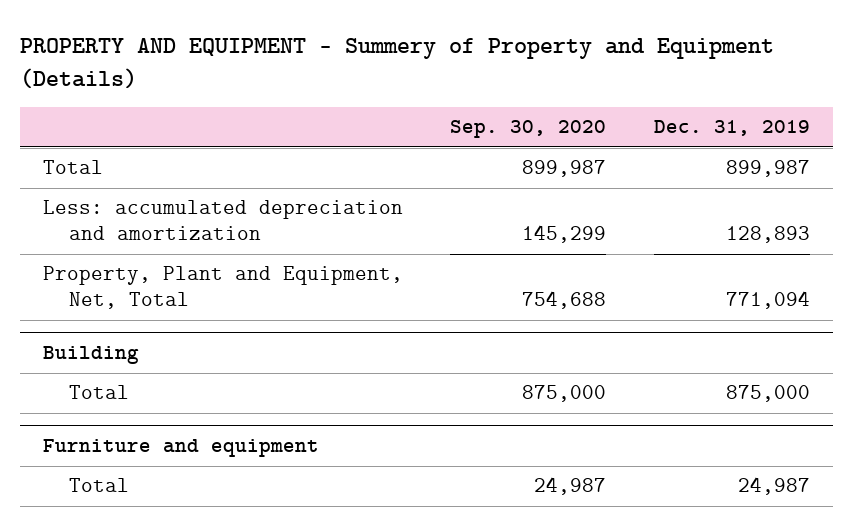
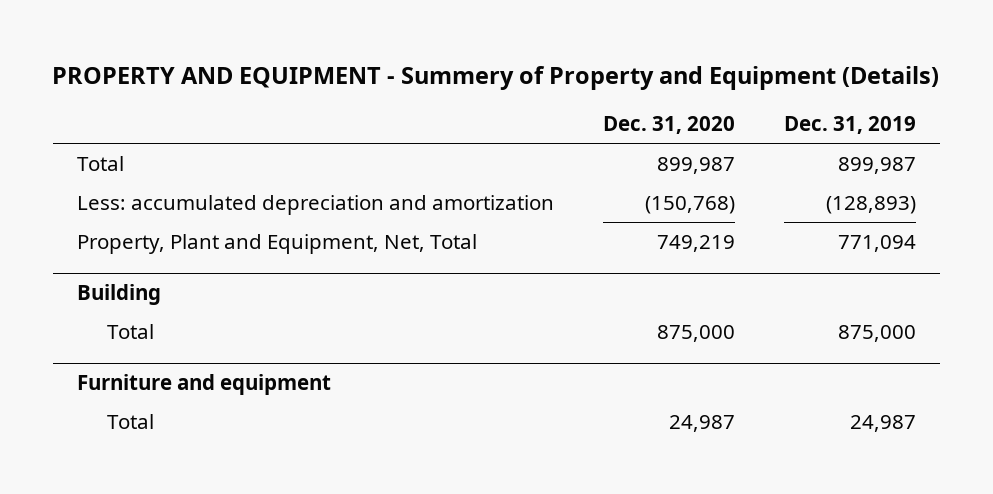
[450,120,607,139] Sep. 30, 2020 -> none
none -> [602,116,735,135] Dec. 31, 2020
[725,226,810,244] 128,893 -> [825,195,916,214] (128,893)

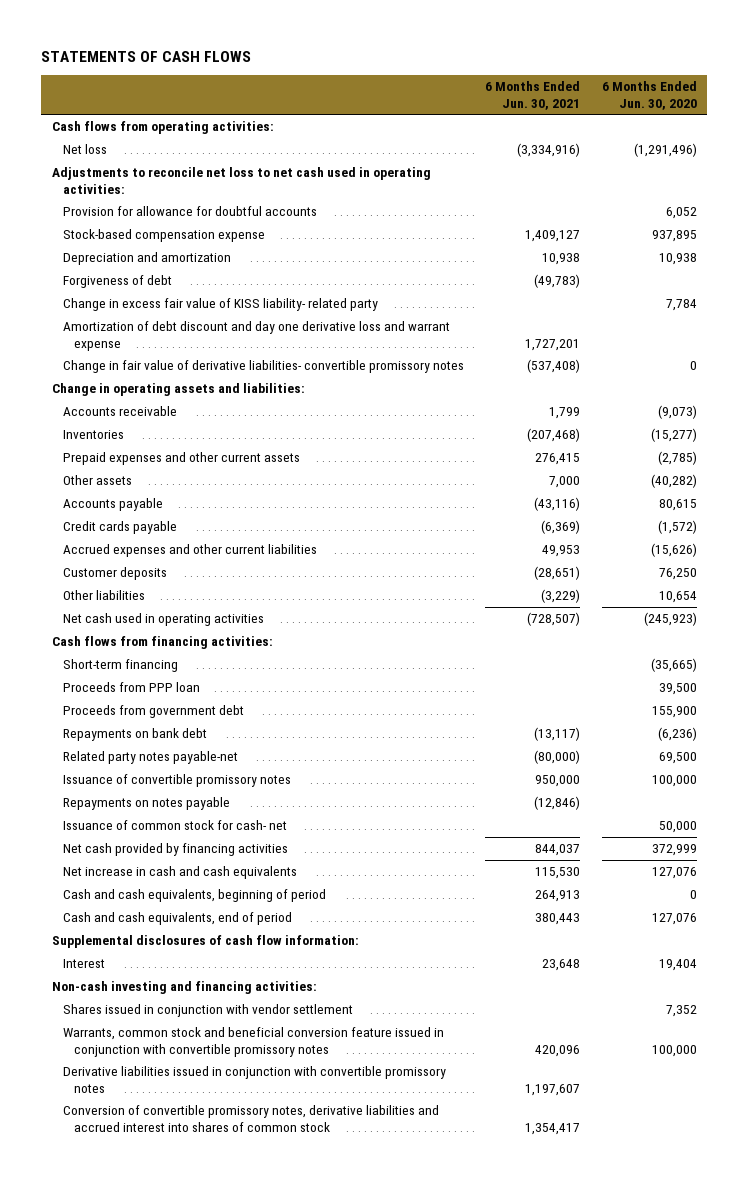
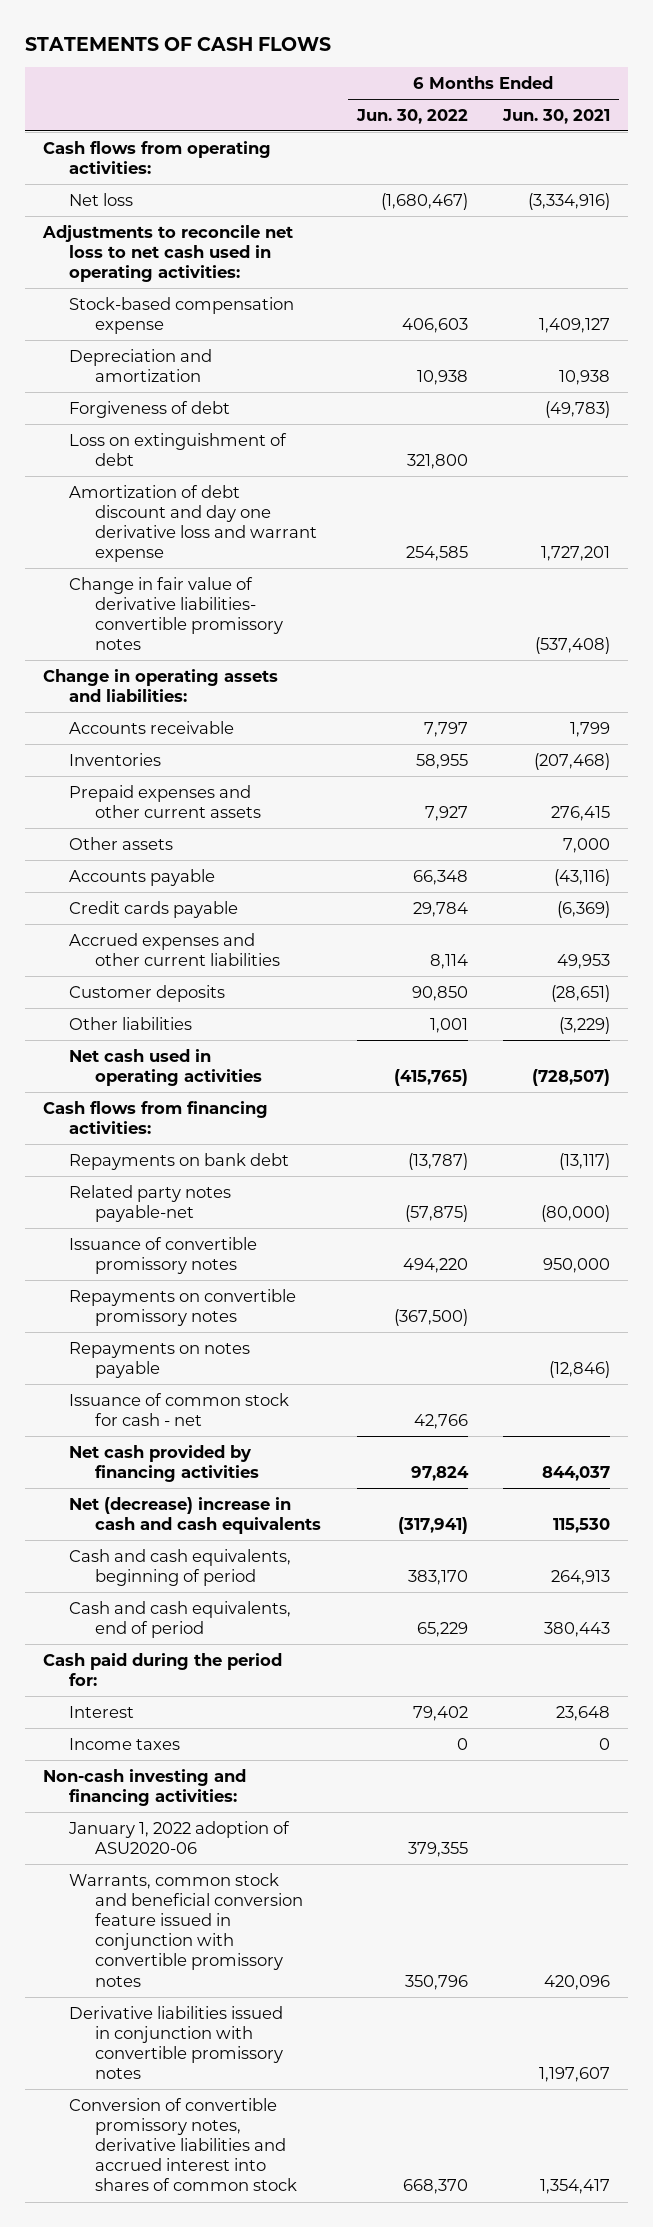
[601,81,697,110] 6 Months Ended Jun. 30, 2020 -> none
none -> [355,108,468,124] Jun. 30, 2022
[62,206,317,217] Provision for allowance for doubtful accounts -> none
[62,298,378,312] Change in excess fair value of KISS liability- related party -> none
none -> [68,432,287,466] Loss on extinguishment of debt
[62,659,178,673] Short-term financing -> none
[62,682,200,693] Proceeds from PPP loan -> none
[62,705,244,719] Proceeds from government debt -> none
none -> [68,1288,296,1326] Repayments on convertible promissory notes
[62,820,287,831] Issuance of common stock for cash- net -> [68,1392,289,1426] Issuance of common stock for cash - net
[62,866,297,880] Net increase in cash and cash equivalents -> [68,1496,321,1534] Net (decrease) increase in cash and cash equivalents
[51,935,359,949] Supplemental disclosures of cash flow information: -> none
none -> [42,1652,282,1686] Cash paid during the period for:
none -> [68,1737,180,1750] Income taxes
[62,1004,353,1018] Shares issued in conjunction with vendor settlement -> none
none -> [67,1820,290,1854] January 1, 2022 adoption of ASU2020-06

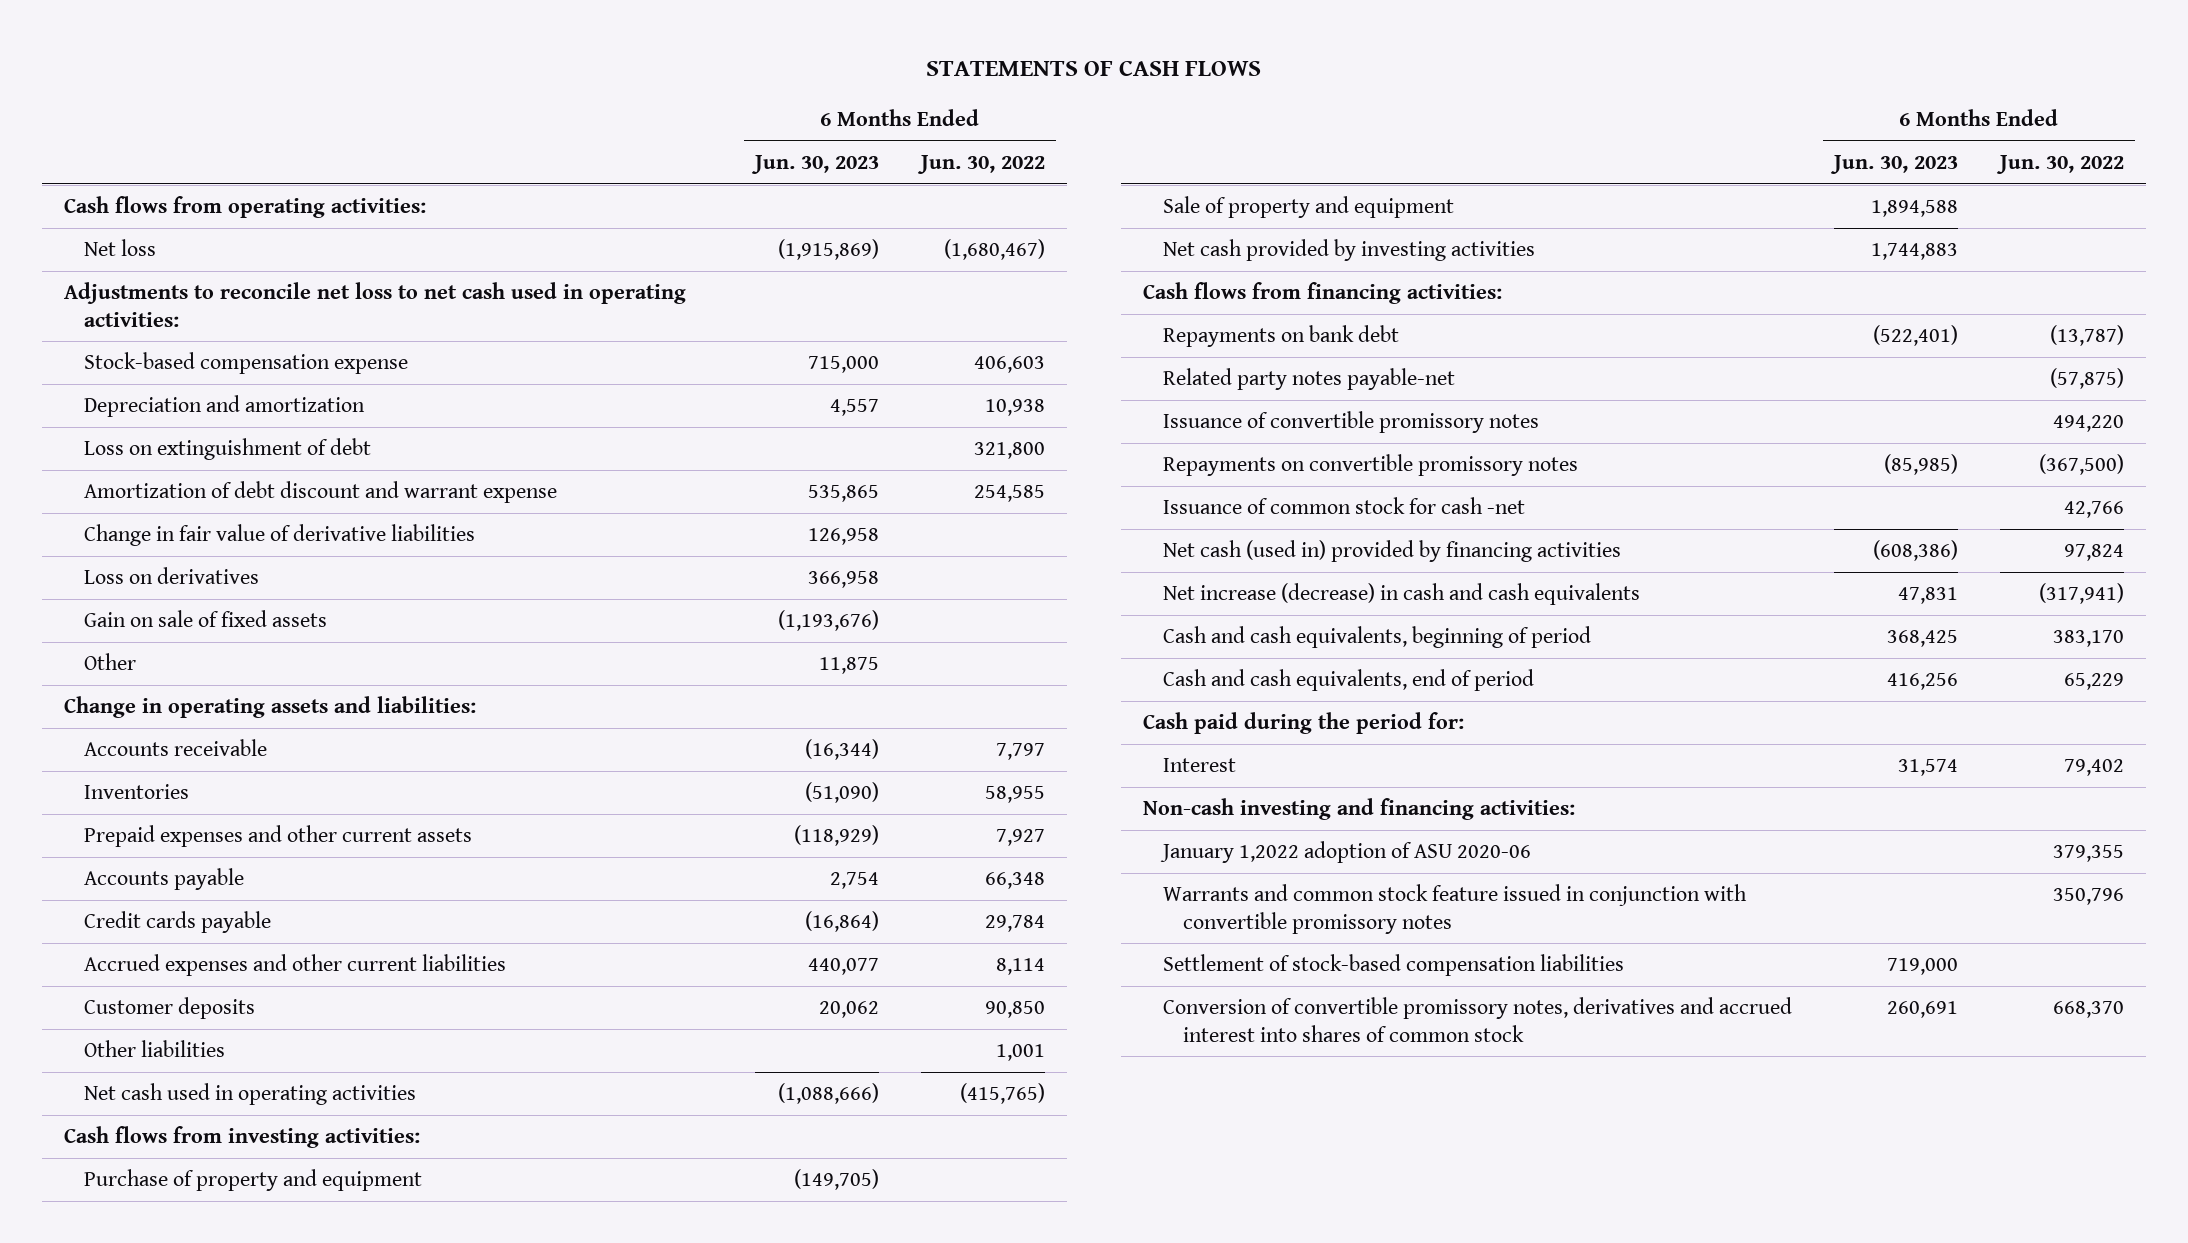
[502,108,611,124] Jun. 30, 2021 -> none
none -> [751,155,880,175] Jun. 30, 2023
[68,400,230,418] Forgiveness of debt -> none
[68,484,317,563] Amortization of debt discount and day one derivative loss and warrant expense -> [83,481,557,504] Amortization of debt discount and warrant expense
[68,576,283,651] Change in fair value of derivative liabilities- convertible promissory notes -> [83,524,475,547] Change in fair value of derivative liabilities
none -> [83,567,259,585] Loss on derivatives
none -> [83,610,327,628] Gain on sale of fixed assets
none -> [83,653,136,671] Other
[68,836,173,850] Other assets -> none
none -> [63,1126,420,1149] Cash flows from investing activities:
none -> [83,1169,422,1192] Purchase of property and equipment
none -> [1162,196,1454,219] Sale of property and equipment
none -> [1162,239,1535,262] Net cash provided by investing activities
[68,1341,250,1378] Repayments on notes payable -> none
[68,1392,289,1426] Issuance of common stock for cash - net -> [1162,497,1525,515] Issuance of common stock for cash -net
[68,1444,259,1482] Net cash provided by financing activities -> [1162,540,1621,563] Net cash (used in) provided by financing activities
[68,1496,321,1534] Net (decrease) increase in cash and cash equivalents -> [1162,583,1640,606] Net increase (decrease) in cash and cash equivalents
[68,1737,180,1750] Income taxes -> none
[68,2005,283,2080] Derivative liabilities issued in conjunction with convertible promissory notes -> none
[67,1820,290,1854] January 1, 2022 adoption of ASU2020-06 -> [1159,841,1531,864] January 1,2022 adoption of ASU 2020-06
[68,1872,303,1987] Warrants, common stock and beneficial conversion feature issued in conjunction with convertible promissory notes -> [1162,884,1747,934] Warrants and common stock feature issued in conjunction with convertible promissory notes
none -> [1162,954,1624,977] Settlement of stock-based compensation liabilities
[68,2097,297,2192] Conversion of convertible promissory notes, derivative liabilities and accrued interest into shares of common stock -> [1162,997,1792,1042] Conversion of convertible promissory notes, derivatives and accrued interest into shares of common stock

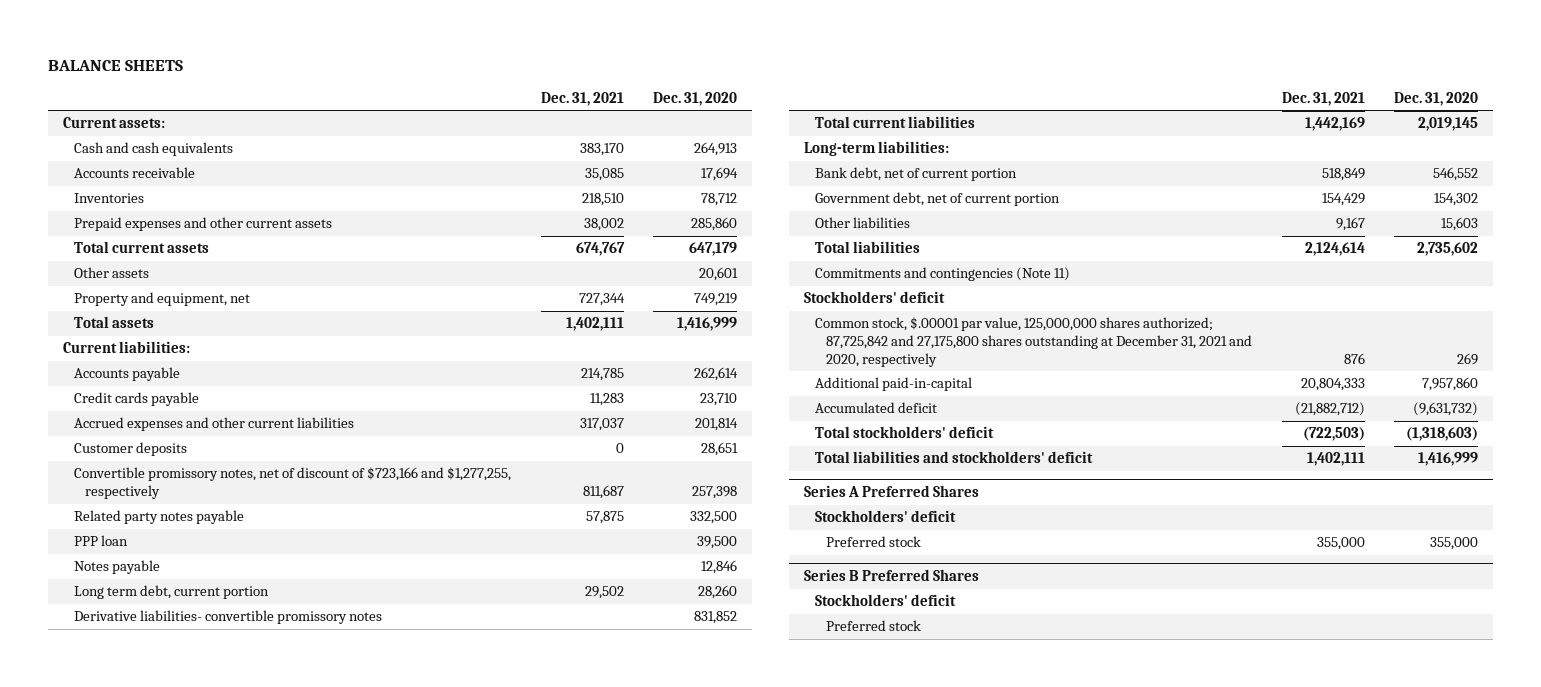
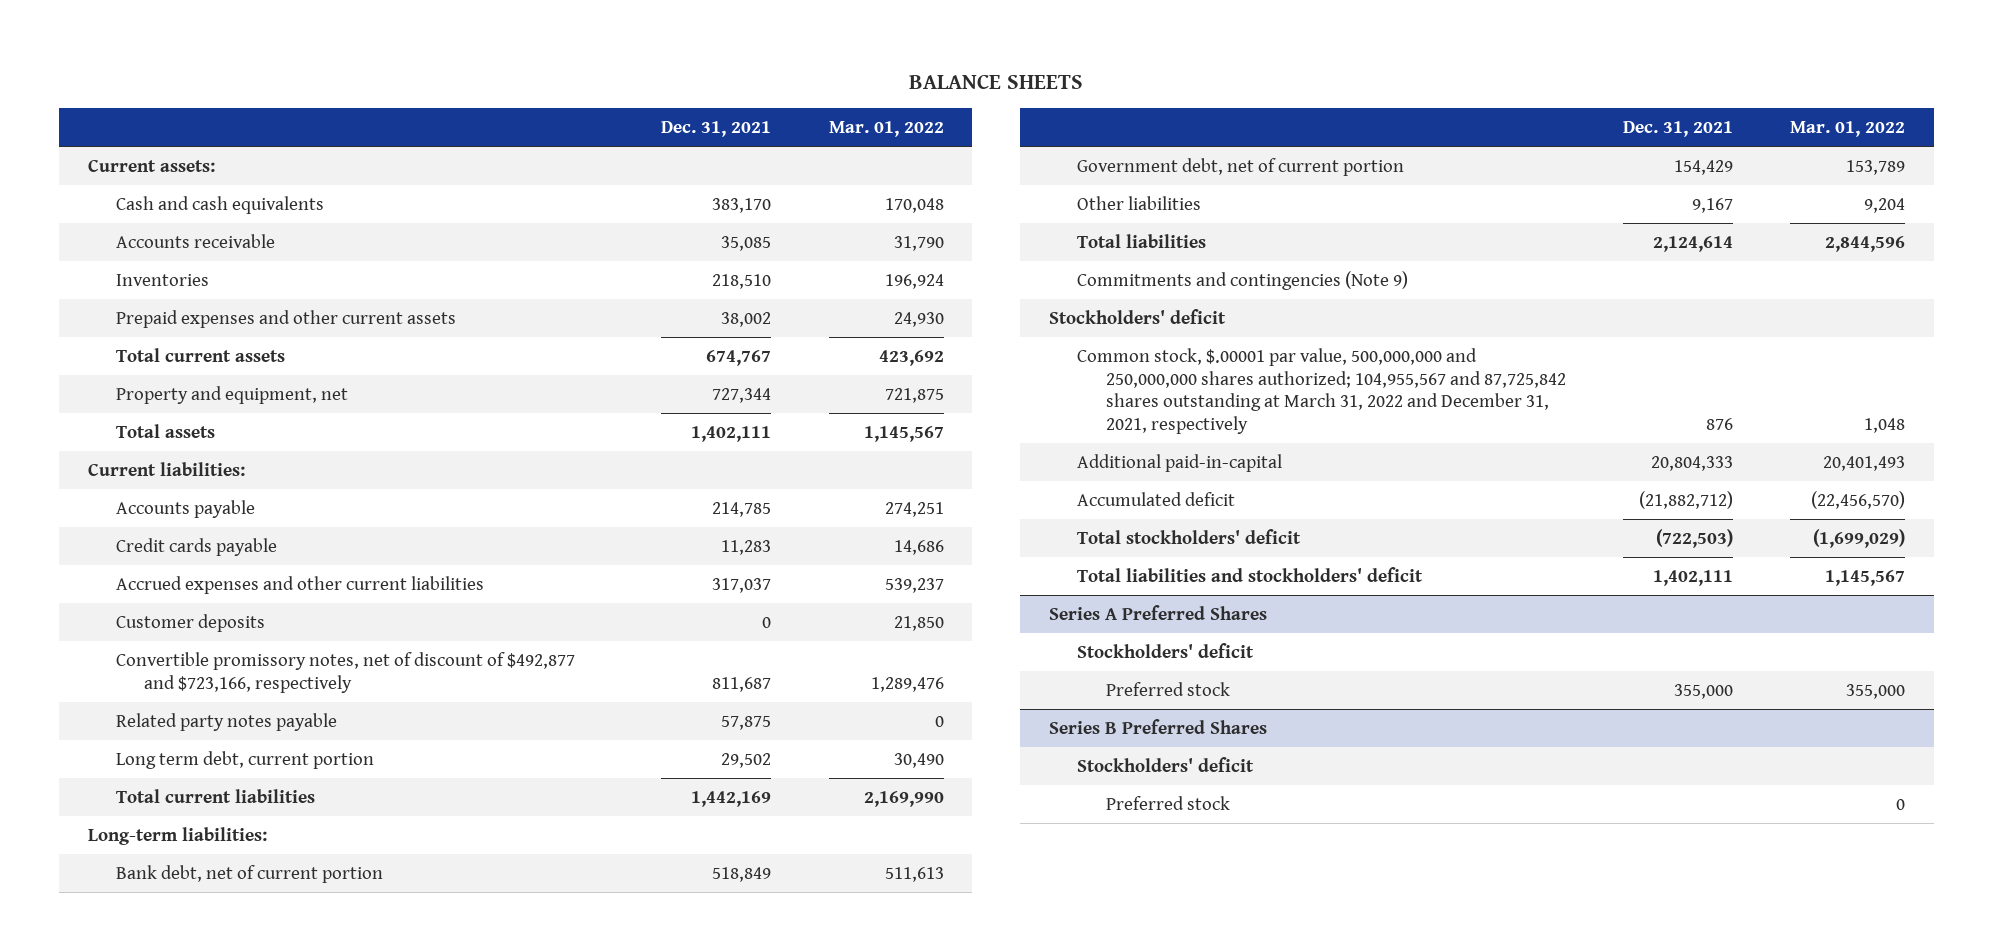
[653,91,738,106] Dec. 31, 2020 -> none
none -> [828,121,944,138] Mar. 01, 2022
[73,267,149,279] Other assets -> none
[73,467,511,500] Convertible promissory notes, net of discount of $723,166 and $1,277,255, respectively -> [115,651,575,693] Convertible promissory notes, net of discount of $492,877 and $723,166, respectively
[73,535,128,547] PPP loan -> none
[73,560,160,575] Notes payable -> none
[73,610,382,625] Derivative liabilities- convertible promissory notes -> none
[814,267,1070,282] Commitments and contingencies (Note 11) -> [1077,270,1409,290] Commitments and contingencies (Note 9)
[814,317,1252,367] Common stock, $.00001 par value, 125,000,000 shares authorized; 87,725,842 and 27,175,800 shares outstanding at December 31, 2021 and 2020, respectively -> [1077,347,1566,434] Common stock, $.00001 par value, 500,000,000 and 250,000,000 shares authorized; 104,955,567 and 87,725,842 shares outstanding at March 31, 2022 and December 31, 2021, respectively

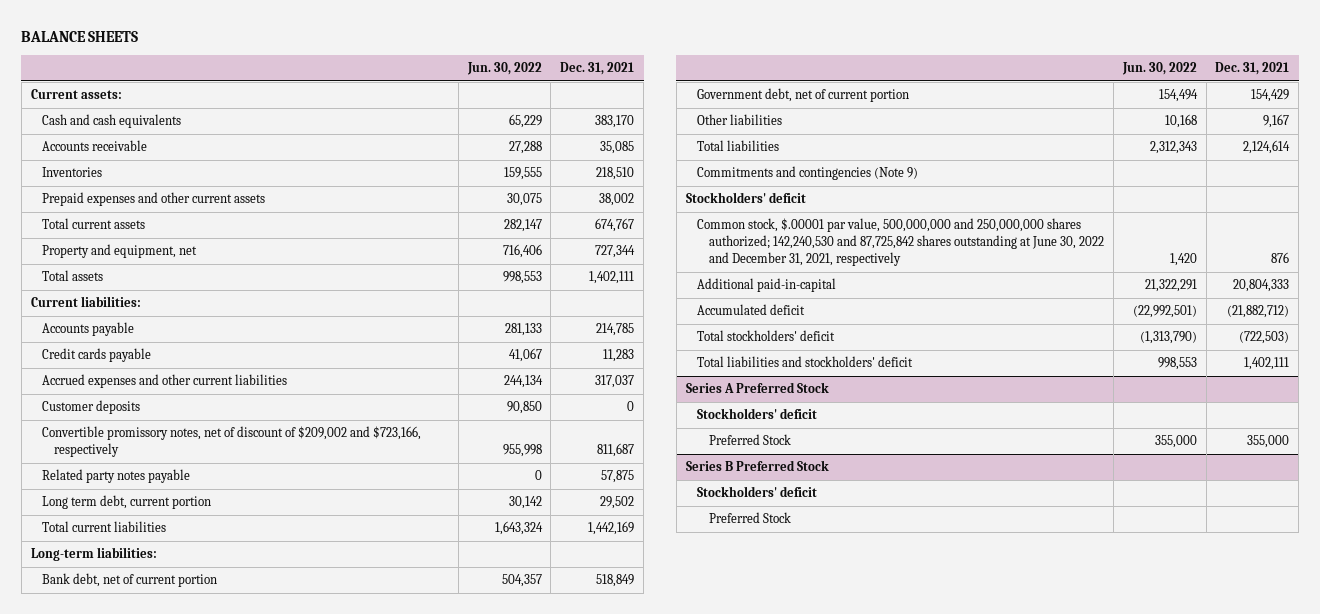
[828,121,944,138] Mar. 01, 2022 -> none
none -> [466,62,542,76] Jun. 30, 2022
[115,651,575,693] Convertible promissory notes, net of discount of $492,877 and $723,166, respectively -> [42,426,422,458] Convertible promissory notes, net of discount of $209,002 and $723,166, respectively
[1077,347,1566,434] Common stock, $.00001 par value, 500,000,000 and 250,000,000 shares authorized; 104,955,567 and 87,725,842 shares outstanding at March 31, 2022 and December 31, 2021, respectively -> [697,218,1104,267] Common stock, $.00001 par value, 500,000,000 and 250,000,000 shares authorized; 142,240,530 and 87,725,842 shares outstanding at June 30, 2022 and December 31, 2021, respectively
[1048,604,1267,620] Series A Preferred Shares -> [685,382,829,394] Series A Preferred Stock
[1105,681,1230,696] Preferred stock -> [708,434,791,446] Preferred Stock
[1048,718,1267,734] Series B Preferred Shares -> [685,460,829,472] Series B Preferred Stock
[1105,795,1230,810] Preferred stock -> [708,512,791,524] Preferred Stock

